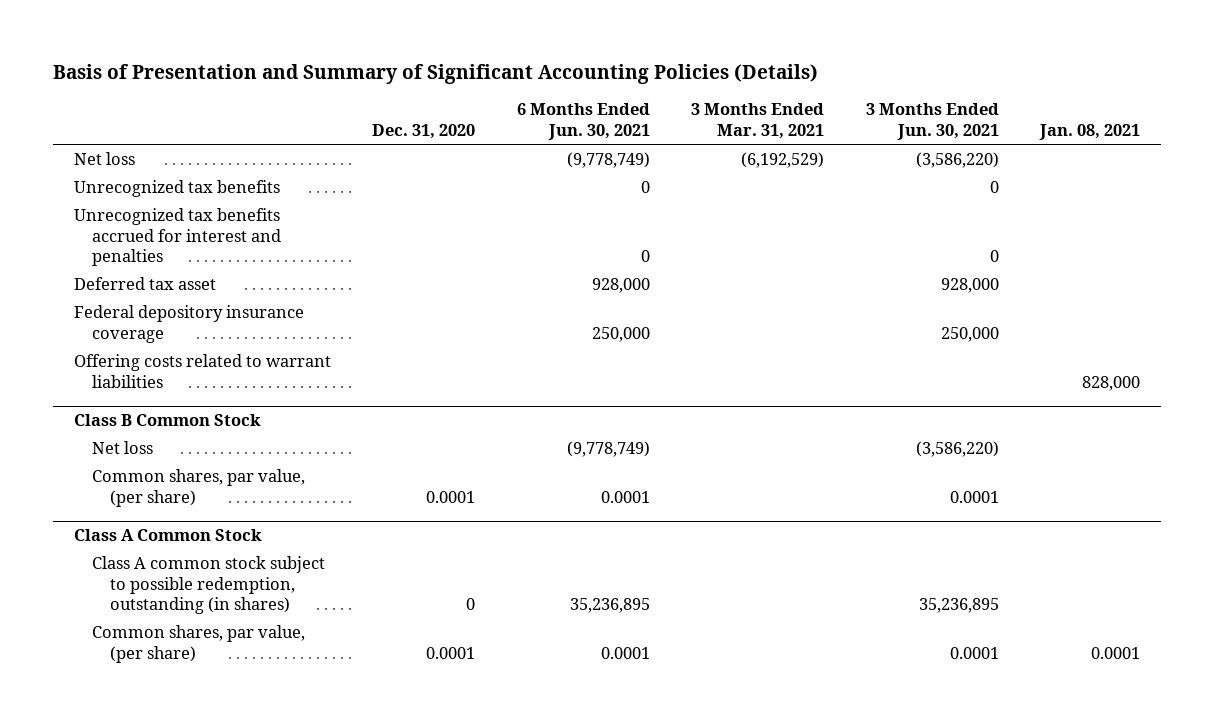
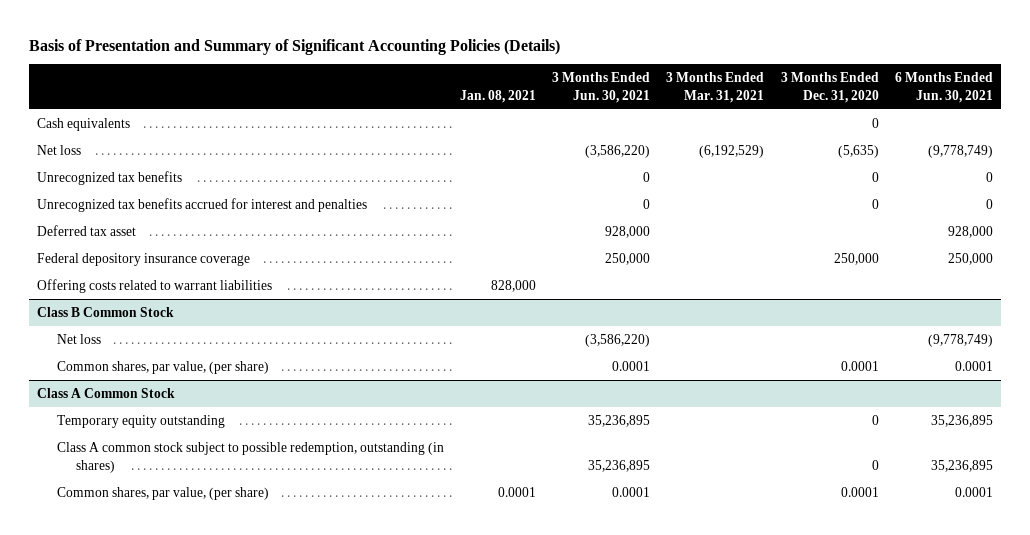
[372,124,476,140] Dec. 31, 2020 -> none
none -> [780,72,879,103] 3 Months Ended Dec. 31, 2020
none -> [37,117,131,131] Cash equivalents
none -> [56,414,225,428] Temporary equity outstanding

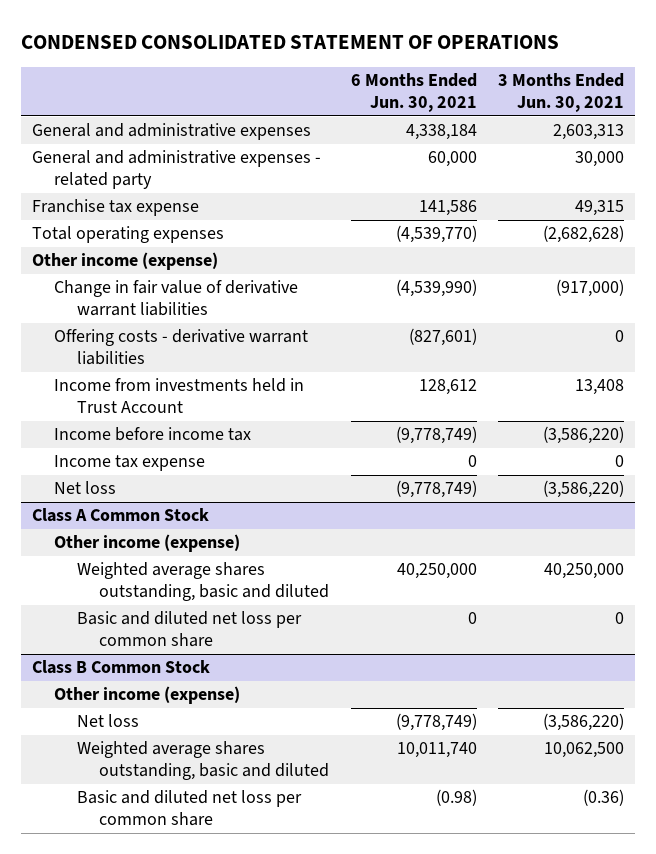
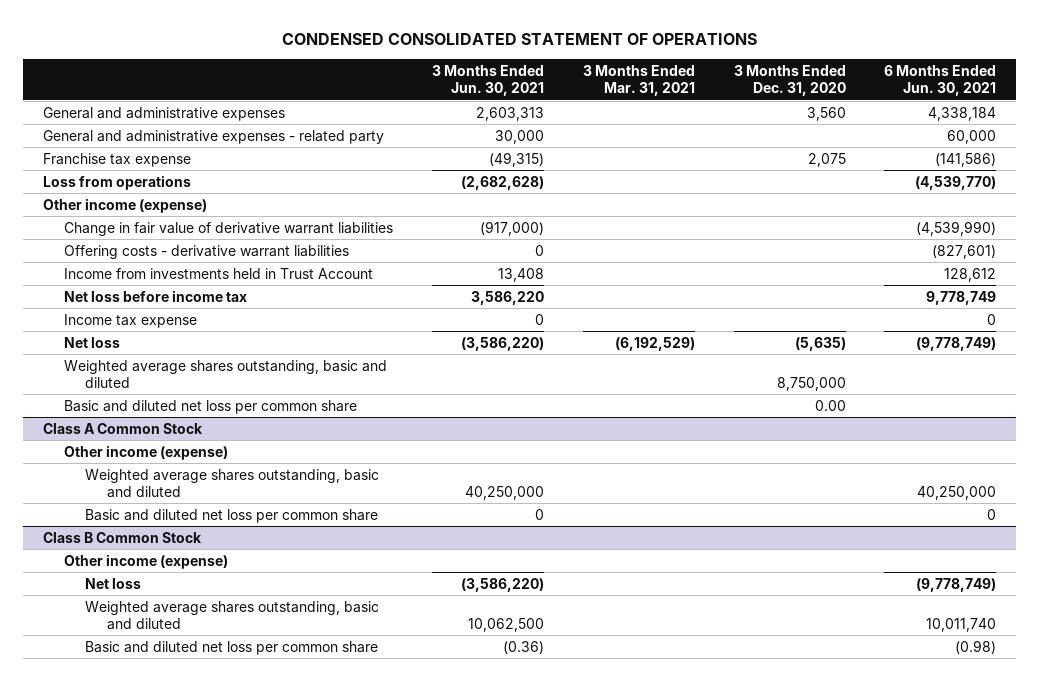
none -> [582,64,695,97] 3 Months Ended Mar. 31, 2021
none -> [733,64,846,97] 3 Months Ended Dec. 31, 2020
[418,200,477,217] 141,586 -> [935,152,997,167] (141,586)
[575,200,625,217] 49,315 -> [488,151,544,167] (49,315)
[31,226,224,244] Total operating expenses -> [42,174,191,190] Loss from operations
[54,427,252,442] Income before income tax -> [64,289,248,302] Net loss before income tax
[395,426,477,445] (9,778,749) -> [926,290,997,305] 9,778,749
[543,426,625,445] (3,586,220) -> [470,290,544,305] 3,586,220
none -> [64,359,388,388] Weighted average shares outstanding, basic and diluted
none -> [64,399,358,414] Basic and diluted net loss per common share

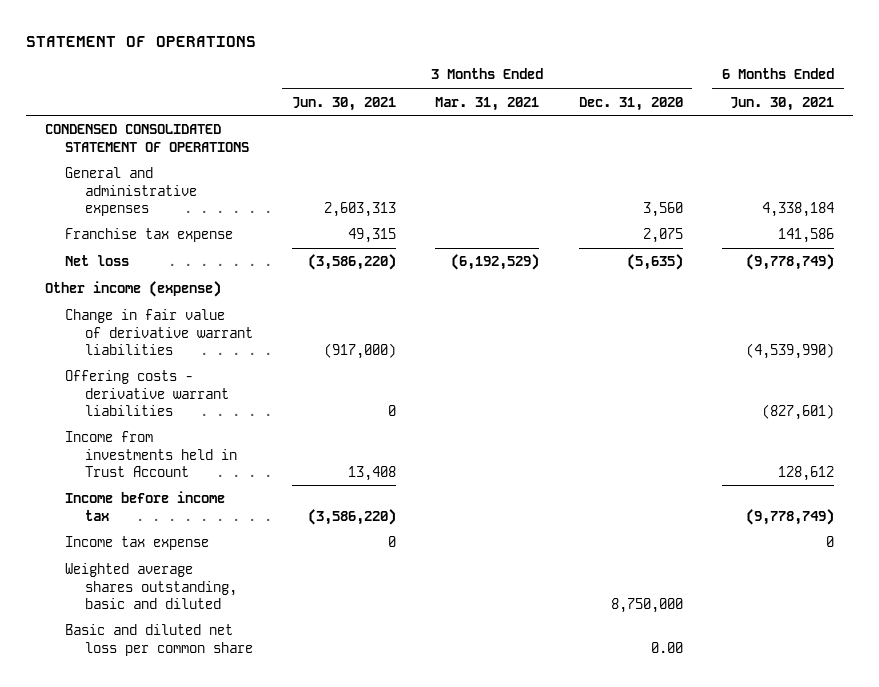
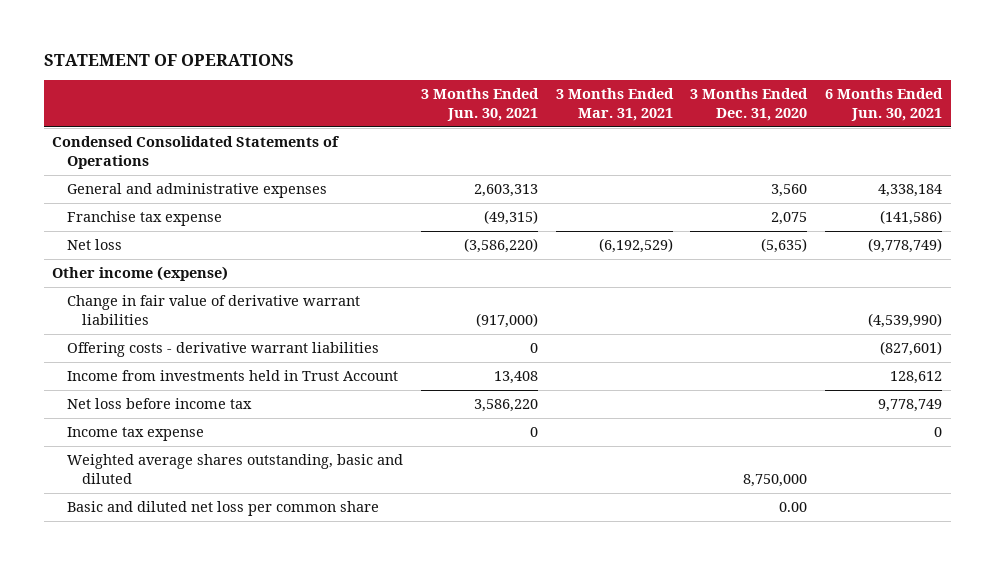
[45,124,249,152] CONDENSED CONSOLIDATED STATEMENT OF OPERATIONS -> [52,136,340,169] Condensed Consolidated Statements of Operations
[347,228,396,244] 49,315 -> [483,210,538,226] (49,315)
[777,228,834,244] 141,586 -> [880,210,943,226] (141,586)
[64,491,225,521] Income before income tax -> [67,398,253,410] Net loss before income tax
[307,508,396,525] (3,586,220) -> [473,399,538,413] 3,586,220
[745,508,834,525] (9,778,749) -> [878,399,943,413] 9,778,749

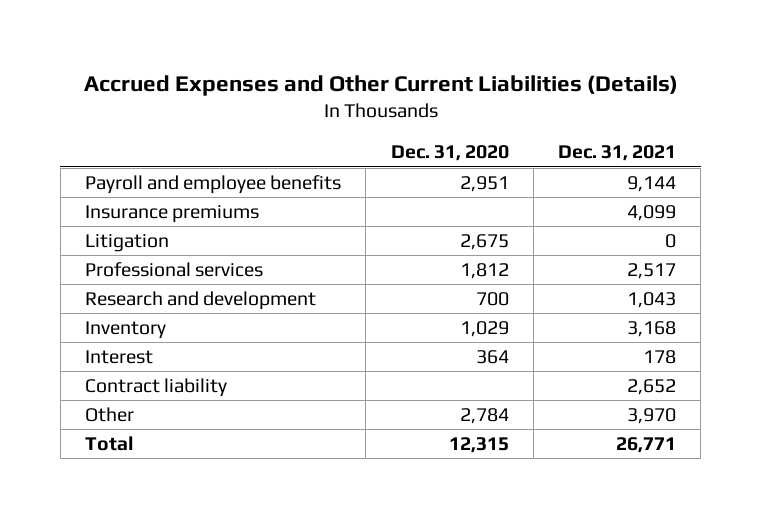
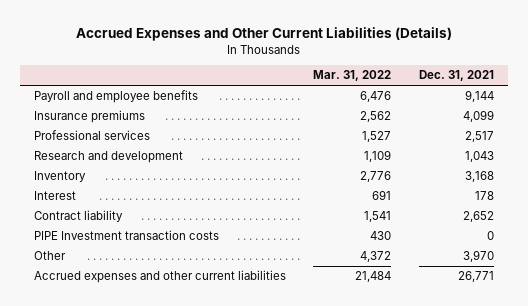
[390,145,509,162] Dec. 31, 2020 -> none
none -> [313,70,392,82] Mar. 31, 2022
[85,234,170,253] Litigation -> none
none -> [33,230,219,241] PIPE Investment transaction costs
[85,436,135,452] Total -> [33,270,286,284] Accrued expenses and other current liabilities

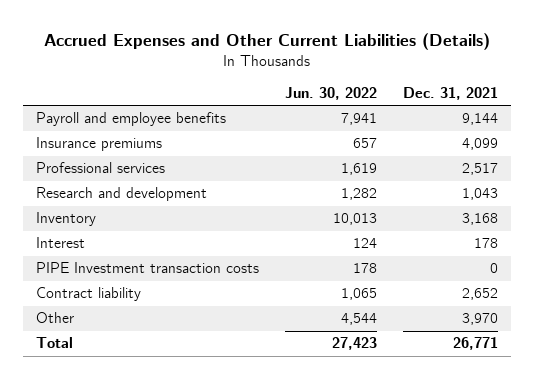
[313,70,392,82] Mar. 31, 2022 -> none
none -> [285,87,378,101] Jun. 30, 2022
[33,210,123,223] Contract liability -> [36,287,142,302] Contract liability
[33,270,286,284] Accrued expenses and other current liabilities -> [36,337,74,349] Total

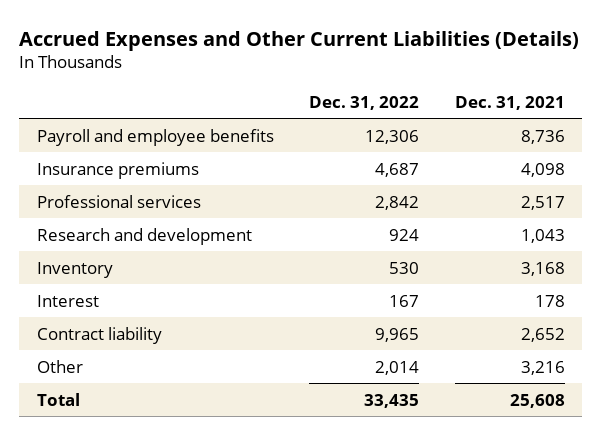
[285,87,378,101] Jun. 30, 2022 -> none
none -> [309,95,420,110] Dec. 31, 2022
[462,113,499,126] 9,144 -> [520,129,565,144] 8,736
[462,138,499,151] 4,099 -> [520,162,565,177] 4,098
[36,262,260,274] PIPE Investment transaction costs -> none
[462,313,499,326] 3,970 -> [520,360,565,375] 3,216
[453,337,499,351] 26,771 -> [509,393,565,408] 25,608

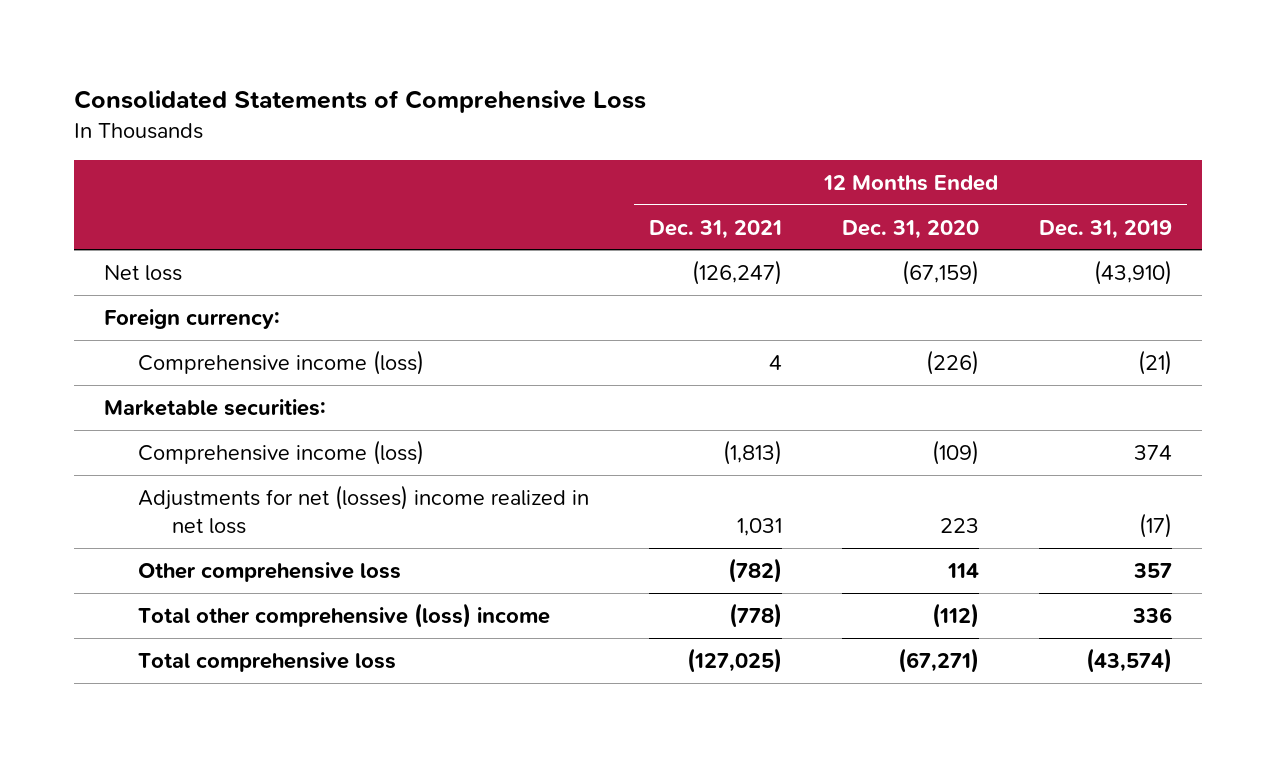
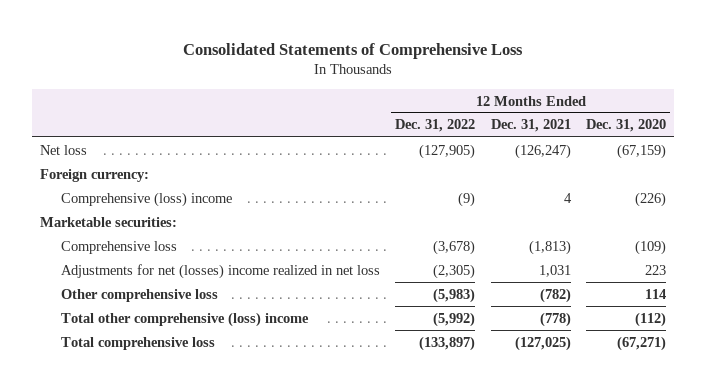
[1039,219,1173,239] Dec. 31, 2019 -> none
none -> [395,119,476,133] Dec. 31, 2022
[138,349,425,375] Comprehensive income (loss) -> [60,191,232,207] Comprehensive (loss) income
[138,439,425,465] Comprehensive income (loss) -> [60,240,177,254] Comprehensive loss

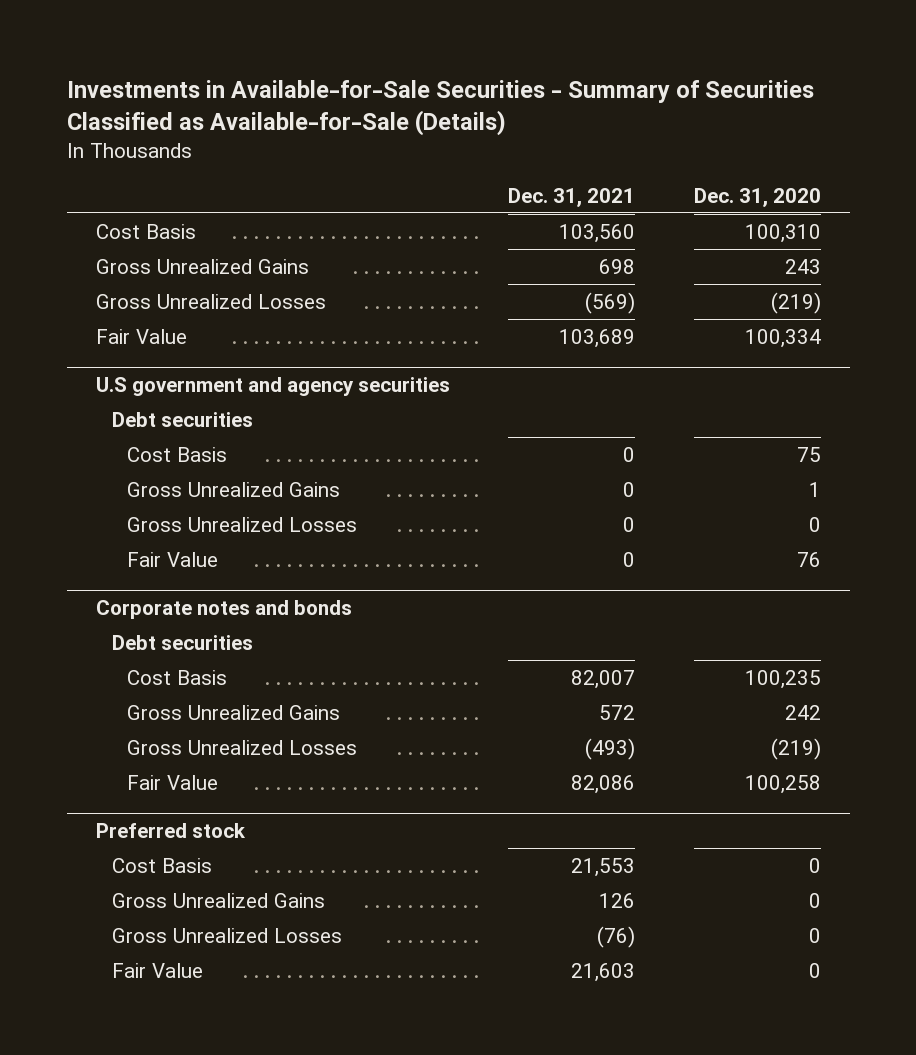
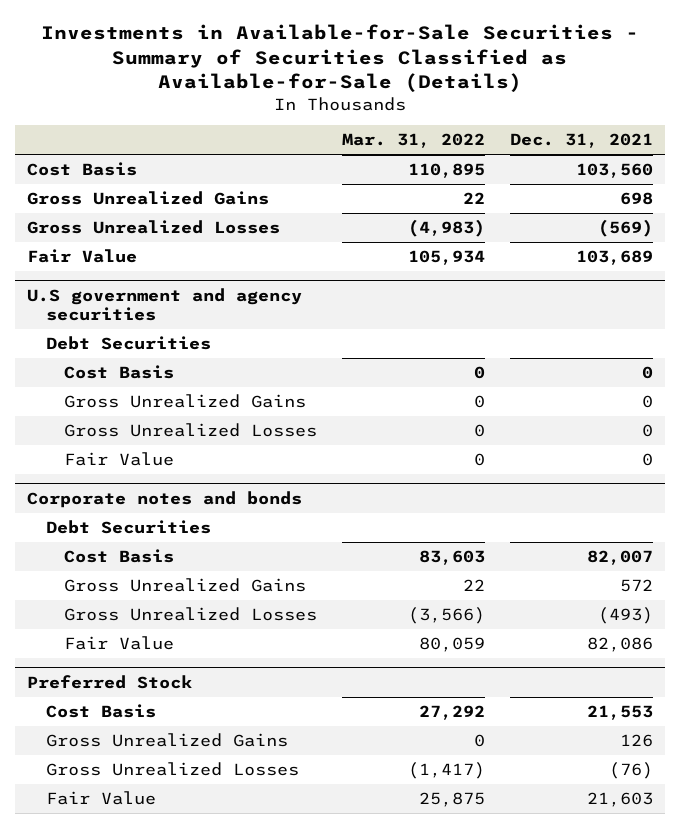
[693,187,821,207] Dec. 31, 2020 -> none
none -> [341,133,485,149] Mar. 31, 2022
[111,411,253,427] Debt securities -> [45,336,211,351] Debt Securities
[111,634,253,650] Debt securities -> [45,520,211,535] Debt Securities
[95,822,246,838] Preferred stock -> [27,674,193,689] Preferred Stock

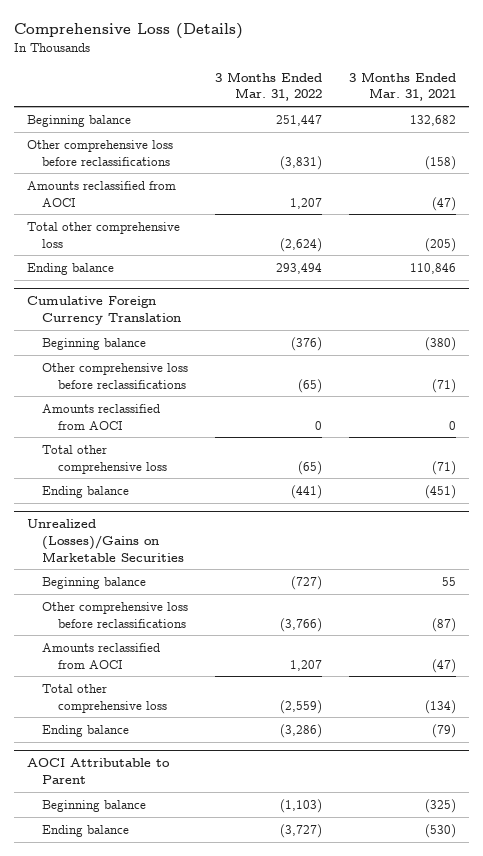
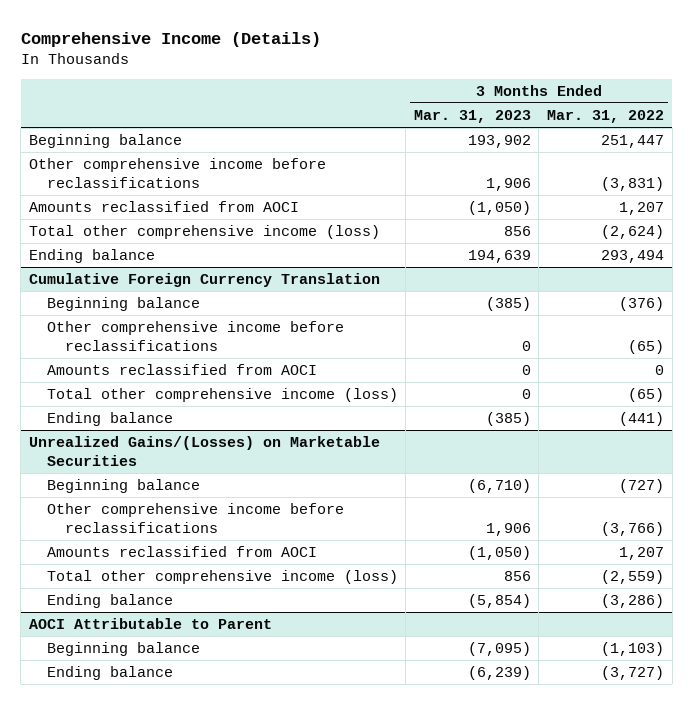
[13,23,243,40] Comprehensive Loss (Details) -> [20,31,321,47] Comprehensive Income (Details)
[348,71,456,102] 3 Months Ended Mar. 31, 2021 -> none
none -> [413,109,531,123] Mar. 31, 2023
[26,139,173,166] Other comprehensive loss before reclassifications -> [28,158,326,188] Other comprehensive income before reclassifications
[26,221,180,248] Total other comprehensive loss -> [28,225,380,240] Total other comprehensive income (loss)
[42,362,189,389] Other comprehensive loss before reclassifications -> [46,321,344,351] Other comprehensive income before reclassifications
[42,444,167,474] Total other comprehensive loss -> [46,388,398,403] Total other comprehensive income (loss)
[26,519,185,562] Unrealized (Losses)/Gains on Marketable Securities -> [28,436,380,466] Unrealized Gains/(Losses) on Marketable Securities
[42,601,189,628] Other comprehensive loss before reclassifications -> [46,503,344,533] Other comprehensive income before reclassifications
[42,683,167,713] Total other comprehensive loss -> [46,570,398,585] Total other comprehensive income (loss)

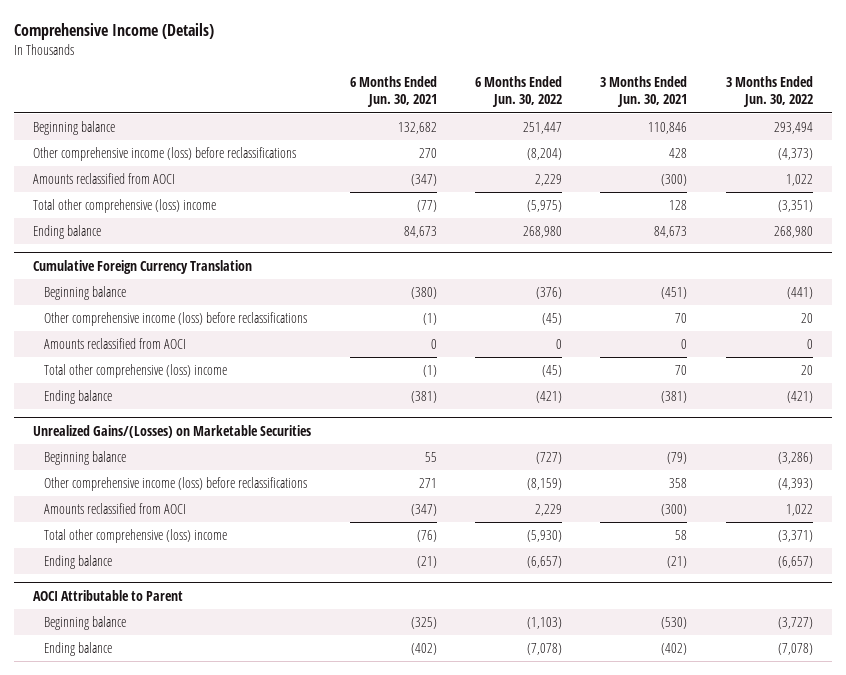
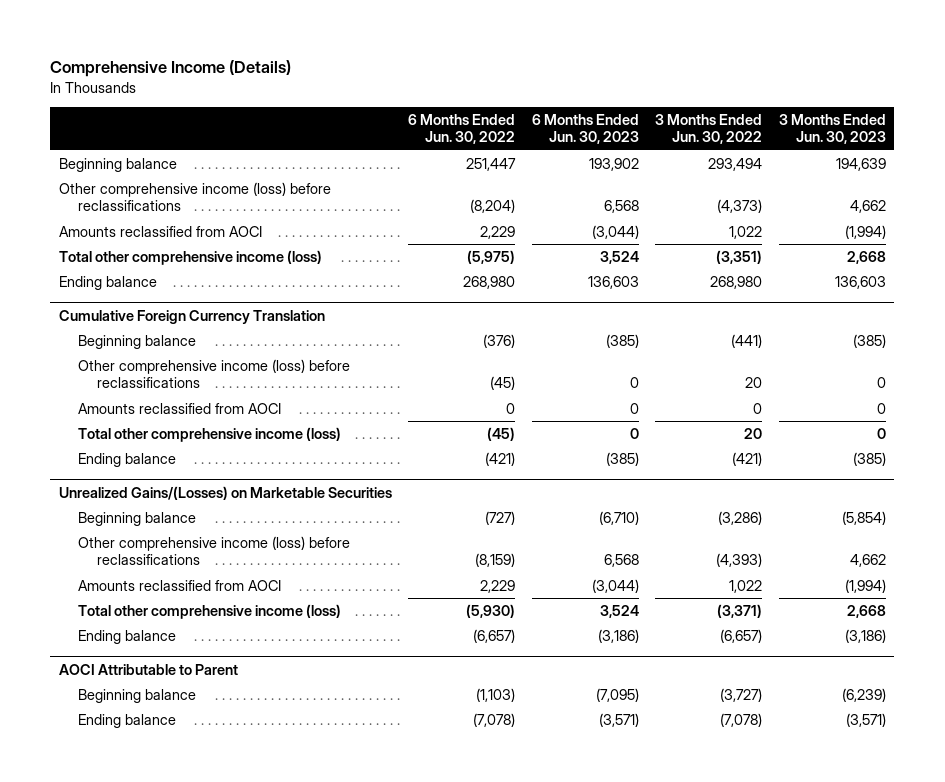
[349,76,437,108] 6 Months Ended Jun. 30, 2021 -> none
[600,76,688,108] 3 Months Ended Jun. 30, 2021 -> none
none -> [531,114,639,145] 6 Months Ended Jun. 30, 2023
none -> [778,114,886,145] 3 Months Ended Jun. 30, 2023
[33,199,217,214] Total other comprehensive (loss) income -> [58,249,322,265] Total other comprehensive income (loss)
[43,364,227,379] Total other comprehensive (loss) income -> [77,426,341,442] Total other comprehensive income (loss)
[43,529,227,544] Total other comprehensive (loss) income -> [77,603,341,619] Total other comprehensive income (loss)

